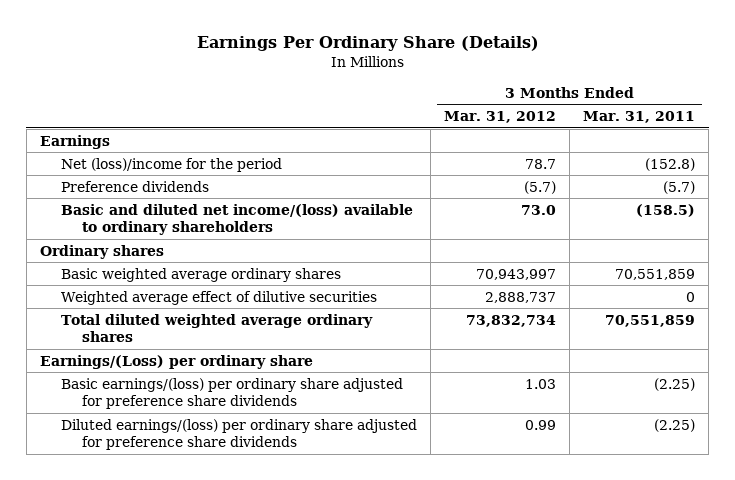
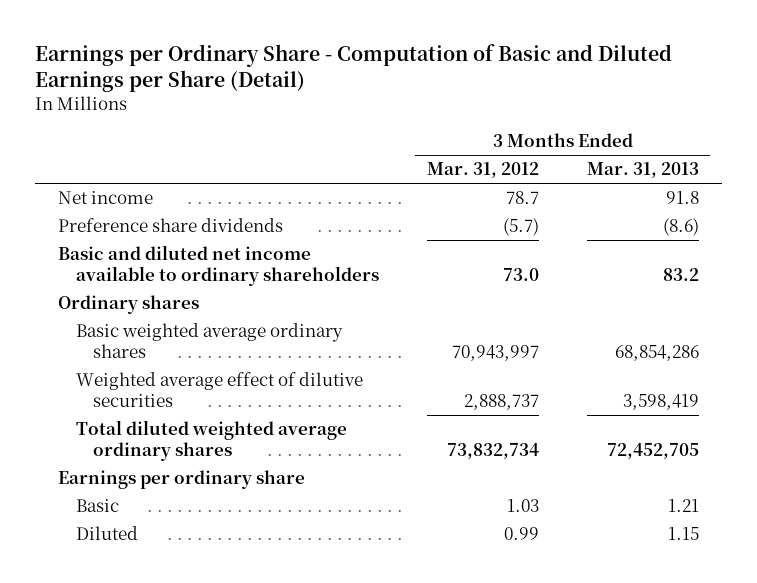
[196,36,539,52] Earnings Per Ordinary Share (Details) -> [34,43,672,92] Earnings per Ordinary Share - Computation of Basic and Diluted Earnings per Share (Detail)
[583,111,696,124] Mar. 31, 2011 -> none
none -> [586,162,699,179] Mar. 31, 2013
[40,134,111,149] Earnings -> none
[60,157,282,172] Net (loss)/income for the period -> [58,191,154,205] Net income
[60,180,209,192] Preference dividends -> [58,218,284,233] Preference share dividends
[60,203,413,236] Basic and diluted net income/(loss) available to ordinary shareholders -> [58,245,379,286] Basic and diluted net income available to ordinary shareholders
[40,354,314,369] Earnings/(Loss) per ordinary share -> [58,470,306,490] Earnings per ordinary share
[60,377,403,410] Basic earnings/(loss) per ordinary share adjusted for preference share dividends -> [75,499,119,513] Basic
[60,418,417,451] Diluted earnings/(loss) per ordinary share adjusted for preference share dividends -> [75,526,138,541] Diluted

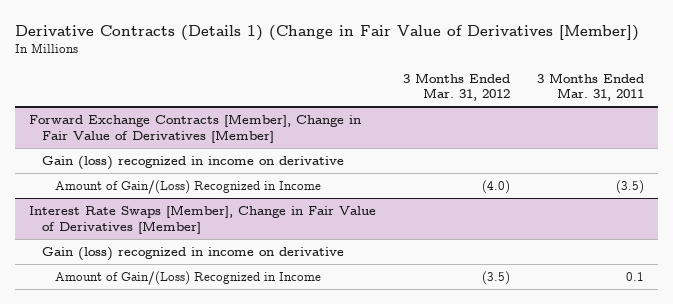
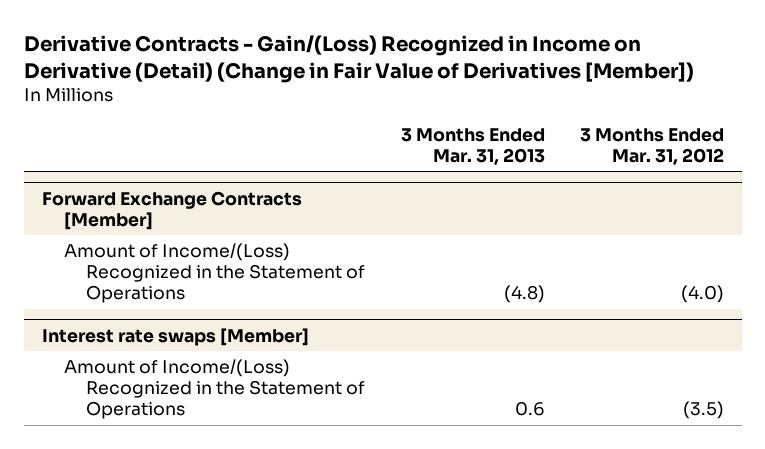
[15,24,640,41] Derivative Contracts (Details 1) (Change in Fair Value of Derivatives [Member]) -> [23,34,694,83] Derivative Contracts - Gain/(Loss) Recognized in Income on Derivative (Detail) (Change in Fair Value of Derivatives [Member])
[537,72,645,102] 3 Months Ended Mar. 31, 2011 -> none
none -> [400,127,545,165] 3 Months Ended Mar. 31, 2013
[29,114,362,143] Forward Exchange Contracts [Member], Change in Fair Value of Derivatives [Member] -> none
[41,156,344,171] Gain (loss) recognized in income on derivative -> none
[29,205,377,234] Interest Rate Swaps [Member], Change in Fair Value of Derivatives [Member] -> none
[41,247,344,262] Gain (loss) recognized in income on derivative -> none
none -> [41,190,302,230] Forward Exchange Contracts [Member]
[54,180,321,195] Amount of Gain/(Loss) Recognized in Income -> [63,242,366,304] Amount of Income/(Loss) Recognized in the Statement of Operations
none -> [41,327,309,346] Interest rate swaps [Member]
[54,271,321,286] Amount of Gain/(Loss) Recognized in Income -> [63,358,366,420] Amount of Income/(Loss) Recognized in the Statement of Operations

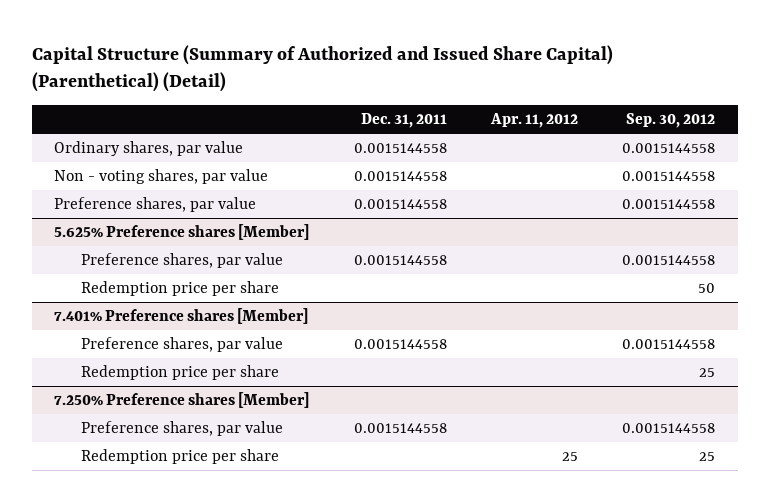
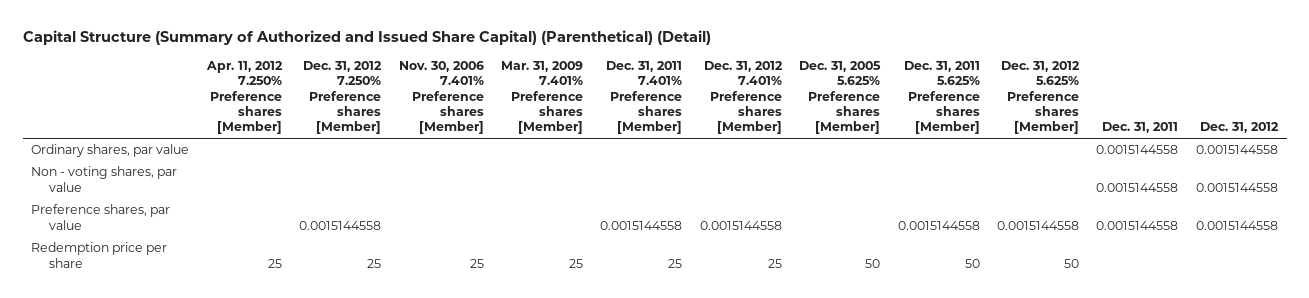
[490,113,579,129] Apr. 11, 2012 -> none
[626,113,716,129] Sep. 30, 2012 -> none
none -> [205,60,283,135] Apr. 11, 2012 7.250% Preference shares [Member]
none -> [303,60,383,135] Dec. 31, 2012 7.250% Preference shares [Member]
none -> [398,60,484,135] Nov. 30, 2006 7.401% Preference shares [Member]
none -> [500,60,583,135] Mar. 31, 2009 7.401% Preference shares [Member]
none -> [606,60,683,135] Dec. 31, 2011 7.401% Preference shares [Member]
none -> [703,60,783,135] Dec. 31, 2012 7.401% Preference shares [Member]
none -> [799,60,882,135] Dec. 31, 2005 5.625% Preference shares [Member]
none -> [903,60,980,135] Dec. 31, 2011 5.625% Preference shares [Member]
none -> [1001,60,1081,135] Dec. 31, 2012 5.625% Preference shares [Member]
none -> [1199,122,1279,134] Dec. 31, 2012
[54,224,310,241] 5.625% Preference shares [Member] -> none
[81,253,284,269] Preference shares, par value -> none
[54,308,309,325] 7.401% Preference shares [Member] -> none
[81,337,284,353] Preference shares, par value -> none
[81,365,280,381] Redemption price per share -> none
[54,392,310,409] 7.250% Preference shares [Member] -> none
[81,421,284,437] Preference shares, par value -> none
[81,449,280,465] Redemption price per share -> none

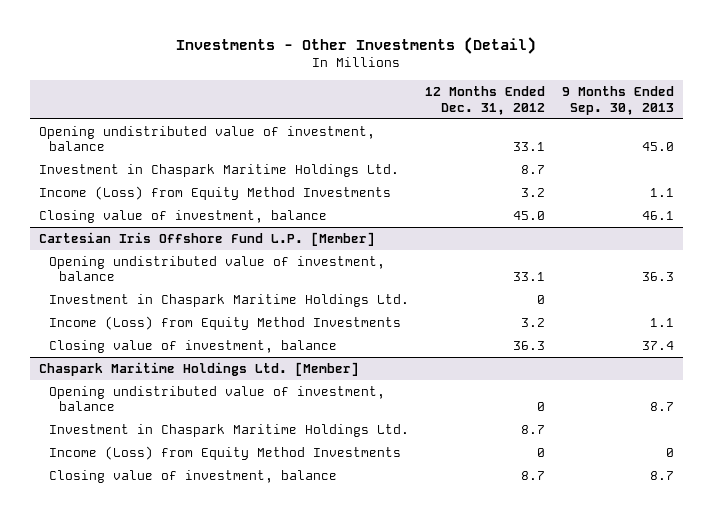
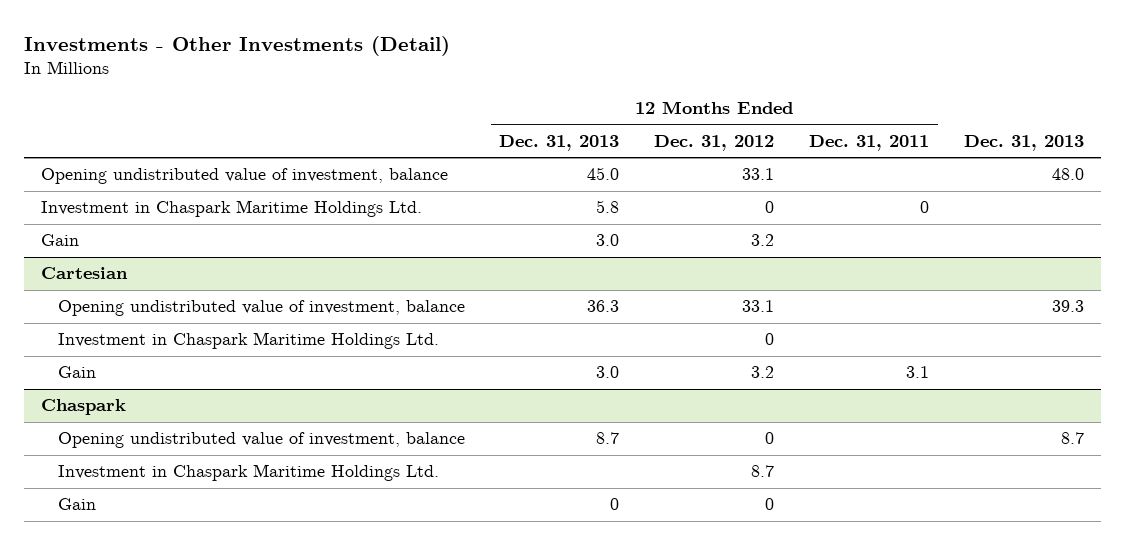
[562,86,675,115] 9 Months Ended Sep. 30, 2013 -> none
none -> [499,134,620,151] Dec. 31, 2013
none -> [808,134,929,151] Dec. 31, 2011
none -> [963,134,1084,151] Dec. 31, 2013
[38,209,327,223] Closing value of investment, balance -> none
[38,231,375,246] Cartesian Iris Offshore Fund L.P. [Member] -> none
[521,164,546,174] 8.7 -> [765,201,775,214] 0
[38,185,391,200] Income (Loss) from Equity Method Investments -> [41,234,80,247] Gain
none -> [41,267,129,280] Cartesian
[48,339,337,353] Closing value of investment, balance -> none
[38,361,359,376] Chaspark Maritime Holdings Ltd. [Member] -> none
[48,315,401,330] Income (Loss) from Equity Method Investments -> [57,366,96,379] Gain
none -> [41,399,127,416] Chaspark
[48,469,337,483] Closing value of investment, balance -> none
[48,445,401,460] Income (Loss) from Equity Method Investments -> [57,498,96,511] Gain

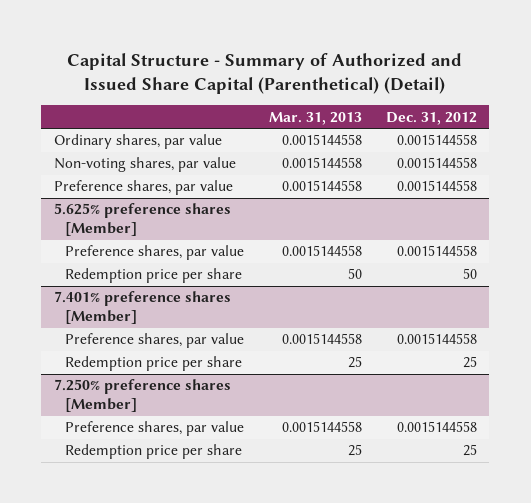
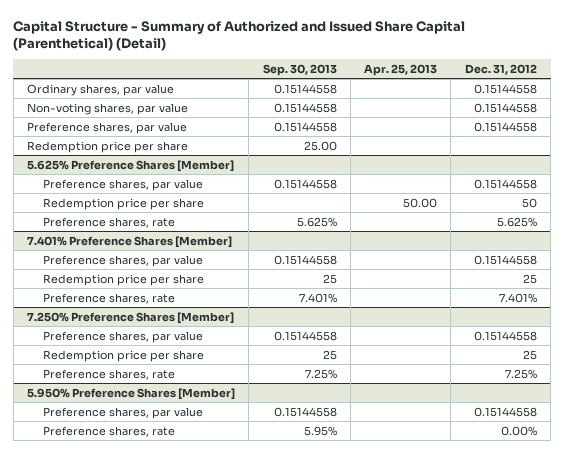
[268,111,362,125] Mar. 31, 2013 -> none
none -> [262,64,337,77] Sep. 30, 2013
none -> [364,64,438,77] Apr. 25, 2013
[397,134,478,146] 0.0015144558 -> [473,83,537,94] 0.15144558
[397,157,478,169] 0.0015144558 -> [473,102,537,113] 0.15144558
[397,180,478,192] 0.0015144558 -> [473,121,537,132] 0.15144558
none -> [27,140,189,153] Redemption price per share
[53,203,231,237] 5.625% preference shares [Member] -> [27,159,235,172] 5.625% Preference Shares [Member]
[397,245,478,257] 0.0015144558 -> [473,178,537,189] 0.15144558
none -> [42,216,175,228] Preference shares, rate
[53,291,231,325] 7.401% preference shares [Member] -> [27,235,233,248] 7.401% Preference Shares [Member]
[397,333,478,345] 0.0015144558 -> [473,254,537,265] 0.15144558
none -> [42,292,175,304] Preference shares, rate
[53,379,231,413] 7.250% preference shares [Member] -> [27,311,235,324] 7.250% Preference Shares [Member]
[397,421,478,433] 0.0015144558 -> [473,330,537,341] 0.15144558
none -> [42,368,175,380] Preference shares, rate
none -> [27,387,236,400] 5.950% Preference Shares [Member]
none -> [42,406,203,419] Preference shares, par value
none -> [42,425,175,437] Preference shares, rate

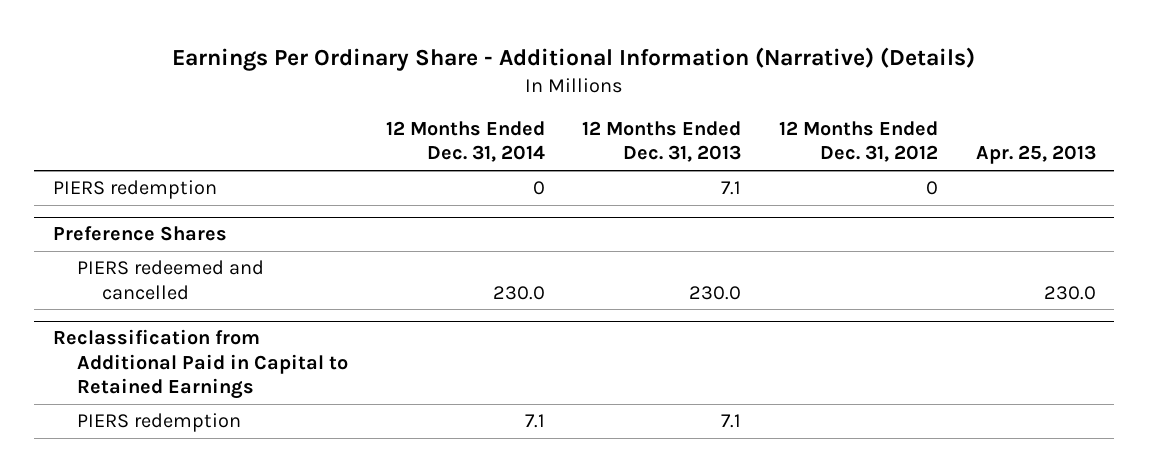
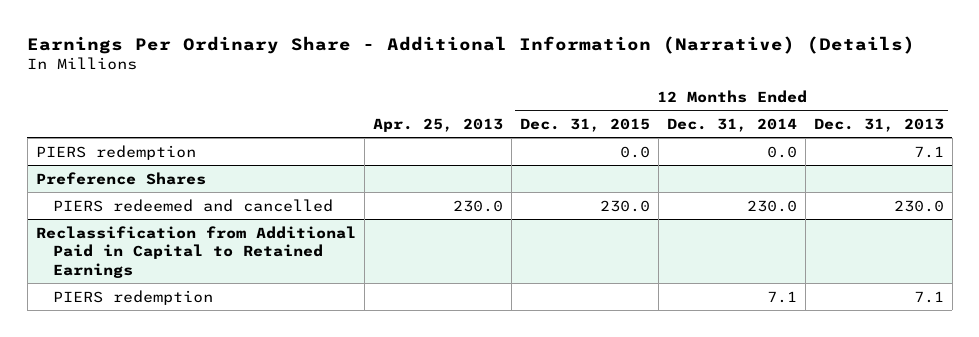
[779,121,939,163] 12 Months Ended Dec. 31, 2012 -> none
none -> [519,117,650,132] Dec. 31, 2015
[532,181,545,196] 0 -> [766,145,797,158] 0.0

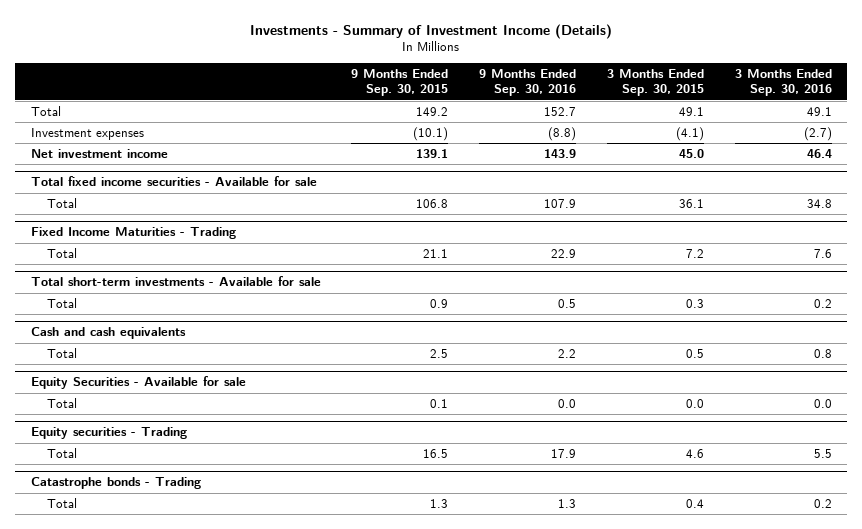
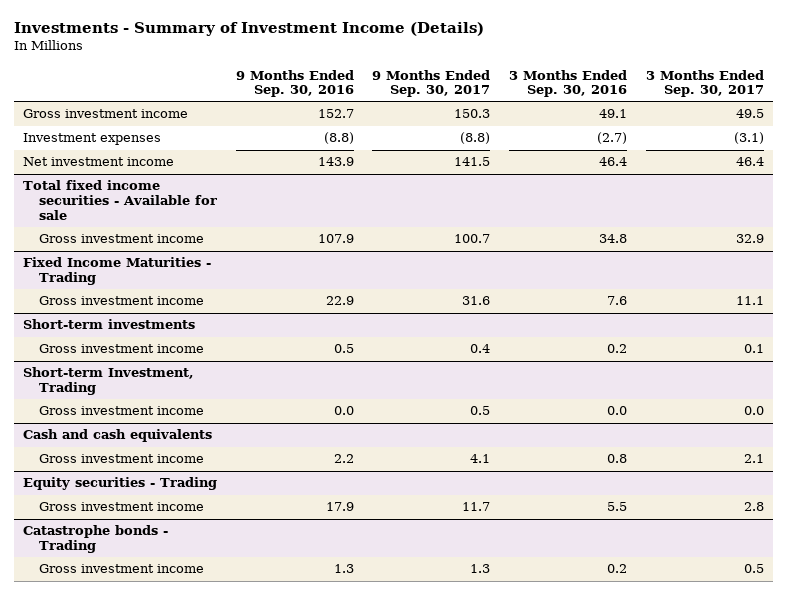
[351,69,449,97] 9 Months Ended Sep. 30, 2015 -> none
[606,69,704,97] 3 Months Ended Sep. 30, 2015 -> none
none -> [372,69,491,98] 9 Months Ended Sep. 30, 2017
none -> [645,69,764,98] 3 Months Ended Sep. 30, 2017
[30,106,61,117] Total -> [23,109,189,119] Gross investment income
[46,198,77,209] Total -> [38,234,204,244] Gross investment income
[46,248,77,259] Total -> [38,296,204,306] Gross investment income
[30,276,321,287] Total short-term investments - Available for sale -> [23,319,196,330] Short-term investments
[46,298,77,309] Total -> [38,344,204,354] Gross investment income
none -> [23,367,195,396] Short-term Investment, Trading
none -> [38,406,204,416] Gross investment income
[30,376,246,390] Equity Securities - Available for sale -> none
[46,398,77,409] Total -> none
[46,348,77,359] Total -> [38,454,204,464] Gross investment income
[46,448,77,459] Total -> [38,502,204,512] Gross investment income
[46,498,77,509] Total -> [38,564,204,574] Gross investment income

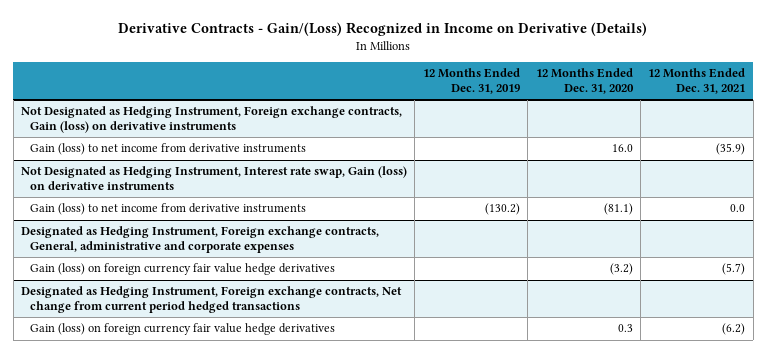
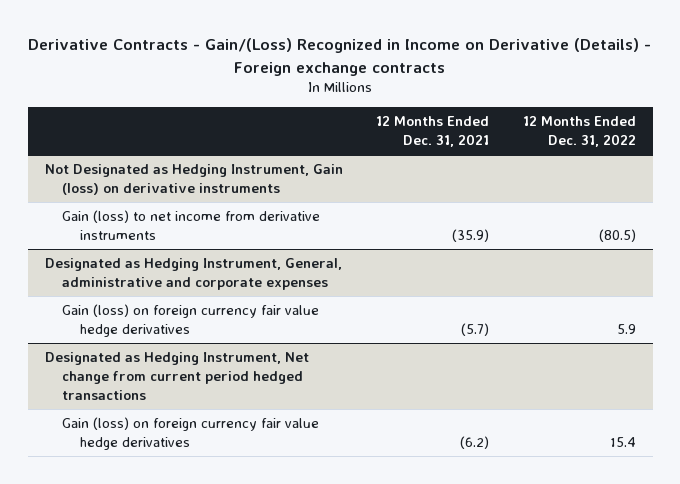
[118,21,648,36] Derivative Contracts - Gain/(Loss) Recognized in Income on Derivative (Details) -> [28,38,652,76] Derivative Contracts - Gain/(Loss) Recognized in Income on Derivative (Details) - Foreign exchange contracts
[422,68,520,95] 12 Months Ended Dec. 31, 2019 -> none
[535,68,634,95] 12 Months Ended Dec. 31, 2020 -> none
none -> [522,116,636,147] 12 Months Ended Dec. 31, 2022
[21,106,403,134] Not Designated as Hedging Instrument, Foreign exchange contracts, Gain (loss) on derivative instruments -> [44,164,343,196] Not Designated as Hedging Instrument, Gain (loss) on derivative instruments
[21,166,408,191] Not Designated as Hedging Instrument, Interest rate swap, Gain (loss) on derivative instruments -> none
[29,203,306,216] Gain (loss) to net income from derivative instruments -> none
[21,226,380,254] Designated as Hedging Instrument, Foreign exchange contracts, General, administrative and corporate expenses -> [44,258,342,291] Designated as Hedging Instrument, General, administrative and corporate expenses
[21,286,403,314] Designated as Hedging Instrument, Foreign exchange contracts, Net change from current period hedged transactions -> [44,352,309,400] Designated as Hedging Instrument, Net change from current period hedged transactions

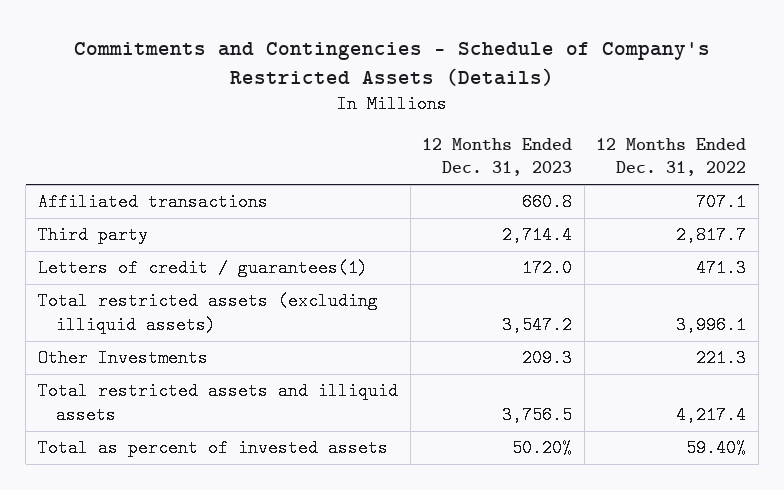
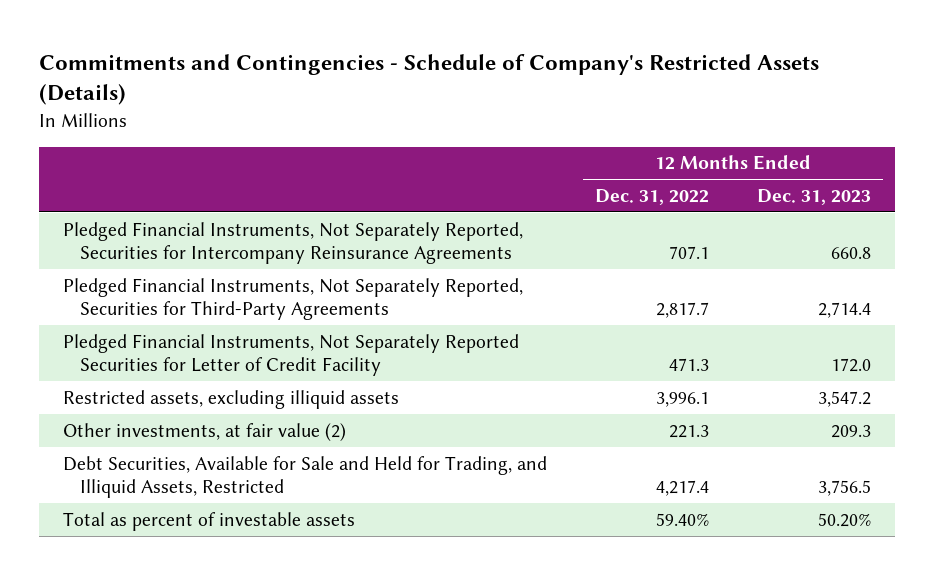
[37,193,268,212] Affiliated transactions -> [63,221,524,264] Pledged Financial Instruments, Not Separately Reported, Securities for Intercompany Reinsurance Agreements
[37,226,148,245] Third party -> [63,277,524,320] Pledged Financial Instruments, Not Separately Reported, Securities for Third-Party Agreements
[37,259,368,278] Letters of credit / guarantees(1) -> [63,333,520,376] Pledged Financial Instruments, Not Separately Reported Securities for Letter of Credit Facility
[37,292,378,334] Total restricted assets (excluding illiquid assets) -> [63,389,400,409] Restricted assets, excluding illiquid assets
[37,349,208,368] Other Investments -> [63,422,347,441] Other investments, at fair value (2)
[37,382,398,424] Total restricted assets and illiquid assets -> [63,455,548,498] Debt Securities, Available for Sale and Held for Trading, and Illiquid Assets, Restricted
[37,439,388,458] Total as percent of invested assets -> [63,511,356,531] Total as percent of investable assets

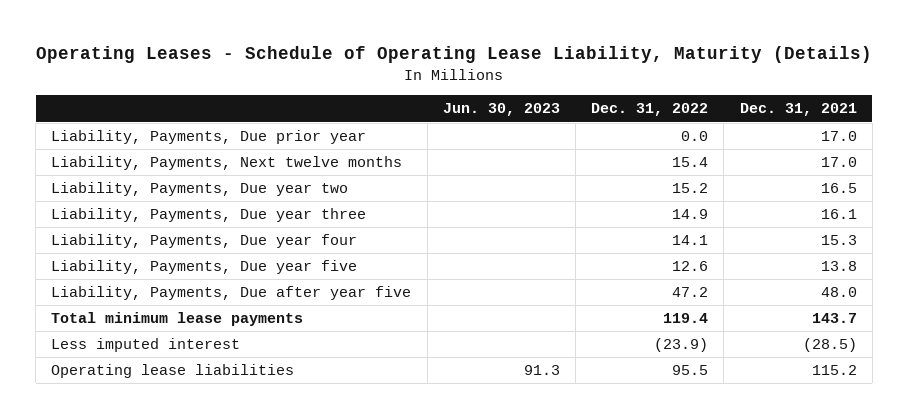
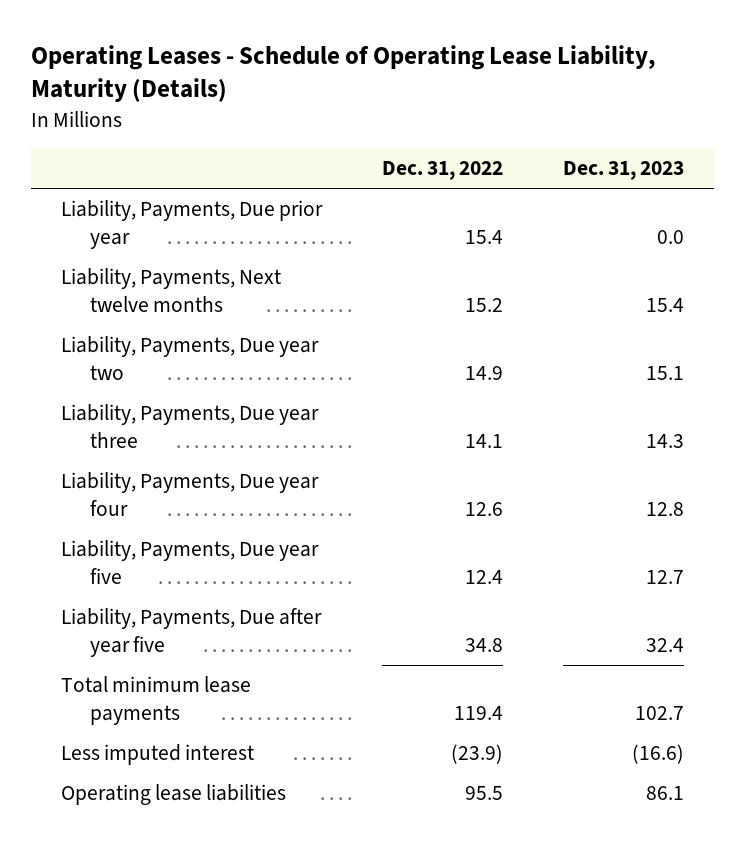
[442,103,560,117] Jun. 30, 2023 -> none
[739,103,857,117] Dec. 31, 2021 -> none
none -> [563,161,685,181] Dec. 31, 2023
[681,131,709,142] 0.0 -> [464,229,503,244] 15.4
[672,157,709,168] 15.4 -> [464,297,503,312] 15.2
[672,183,709,194] 15.2 -> [464,365,503,380] 14.9
[672,209,709,220] 14.9 -> [464,433,503,448] 14.1
[672,235,709,246] 14.1 -> [464,501,503,516] 12.6
[672,261,709,272] 12.6 -> [464,569,503,584] 12.4
[672,287,709,298] 47.2 -> [464,637,503,652] 34.8

